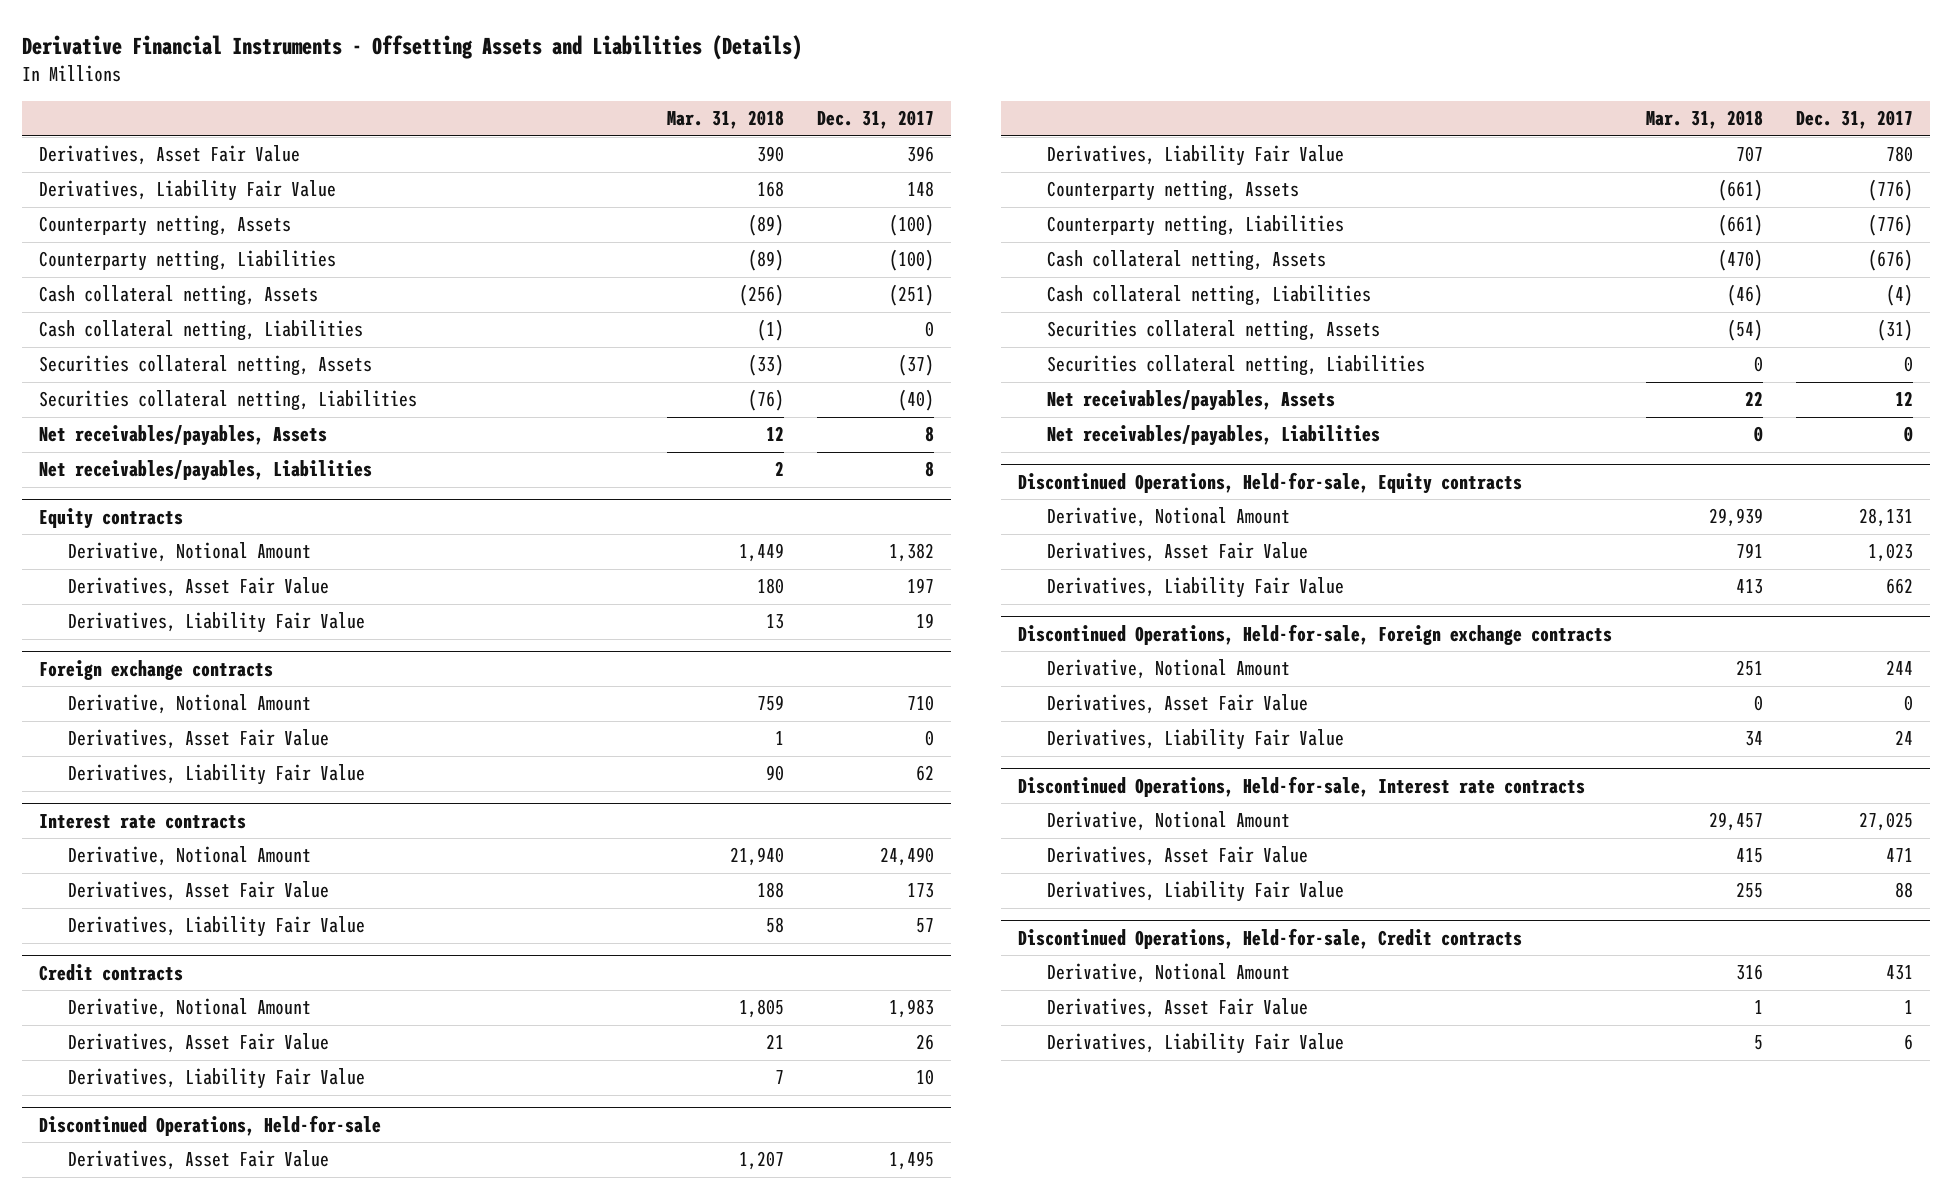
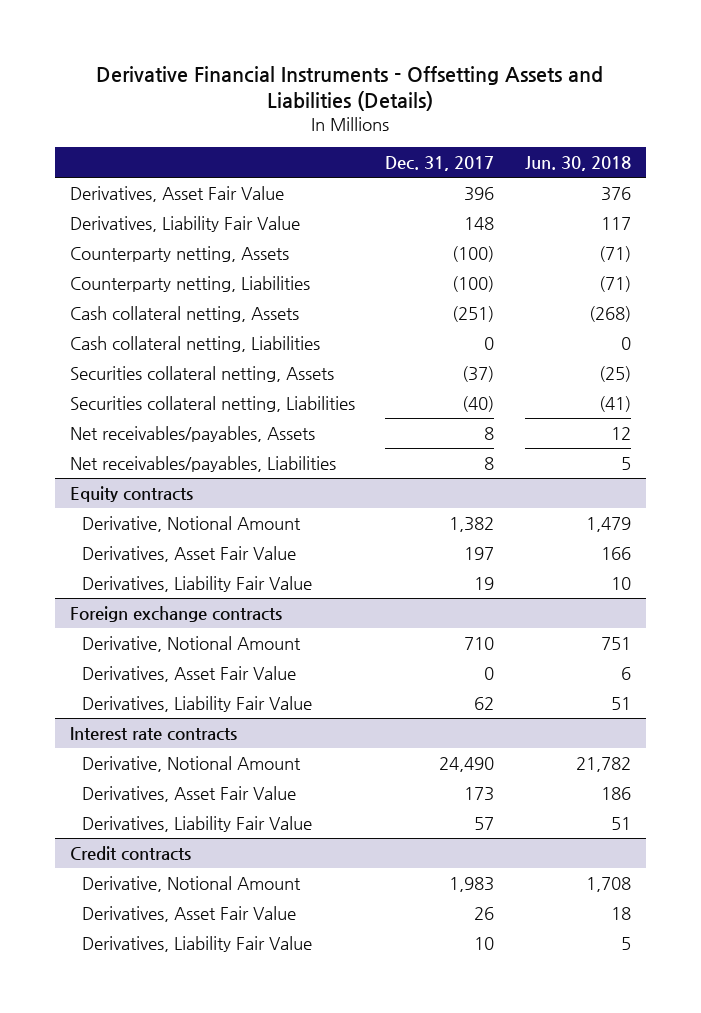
[666,110,784,130] Mar. 31, 2018 -> none
none -> [524,156,631,172] Jun. 30, 2018
[39,1114,382,1136] Discontinued Operations, Held-for-sale -> none
[68,1150,330,1171] Derivatives, Asset Fair Value -> none
[1047,145,1345,167] Derivatives, Liability Fair Value -> none
[1047,180,1300,202] Counterparty netting, Assets -> none
[1047,215,1345,237] Counterparty netting, Liabilities -> none
[1047,250,1327,272] Cash collateral netting, Assets -> none
[1047,285,1372,307] Cash collateral netting, Liabilities -> none
[1047,320,1381,342] Securities collateral netting, Assets -> none
[1047,355,1426,377] Securities collateral netting, Liabilities -> none
[1047,390,1336,412] Net receivables/payables, Assets -> none
[1047,425,1381,447] Net receivables/payables, Liabilities -> none
[1018,471,1523,494] Discontinued Operations, Held-for-sale, Equity contracts -> none
[1047,507,1291,528] Derivative, Notional Amount -> none
[1047,542,1309,563] Derivatives, Asset Fair Value -> none
[1047,577,1345,599] Derivatives, Liability Fair Value -> none
[1018,623,1613,645] Discontinued Operations, Held-for-sale, Foreign exchange contracts -> none
[1047,659,1291,680] Derivative, Notional Amount -> none
[1047,694,1309,715] Derivatives, Asset Fair Value -> none
[1047,729,1345,751] Derivatives, Liability Fair Value -> none
[1018,775,1586,797] Discontinued Operations, Held-for-sale, Interest rate contracts -> none
[1047,811,1291,832] Derivative, Notional Amount -> none
[1047,846,1309,867] Derivatives, Asset Fair Value -> none
[1047,881,1345,903] Derivatives, Liability Fair Value -> none
[1018,927,1523,949] Discontinued Operations, Held-for-sale, Credit contracts -> none
[1047,963,1291,984] Derivative, Notional Amount -> none
[1047,998,1309,1019] Derivatives, Asset Fair Value -> none
[1047,1033,1345,1055] Derivatives, Liability Fair Value -> none

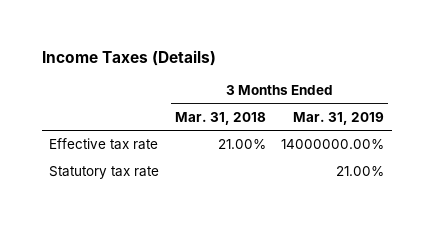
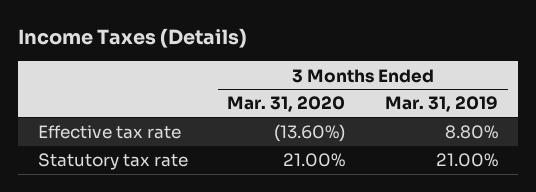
[174,111,266,125] Mar. 31, 2018 -> none
none -> [227,96,346,113] Mar. 31, 2020
[281,139,385,150] 14000000.00% -> [445,125,499,140] 8.80%

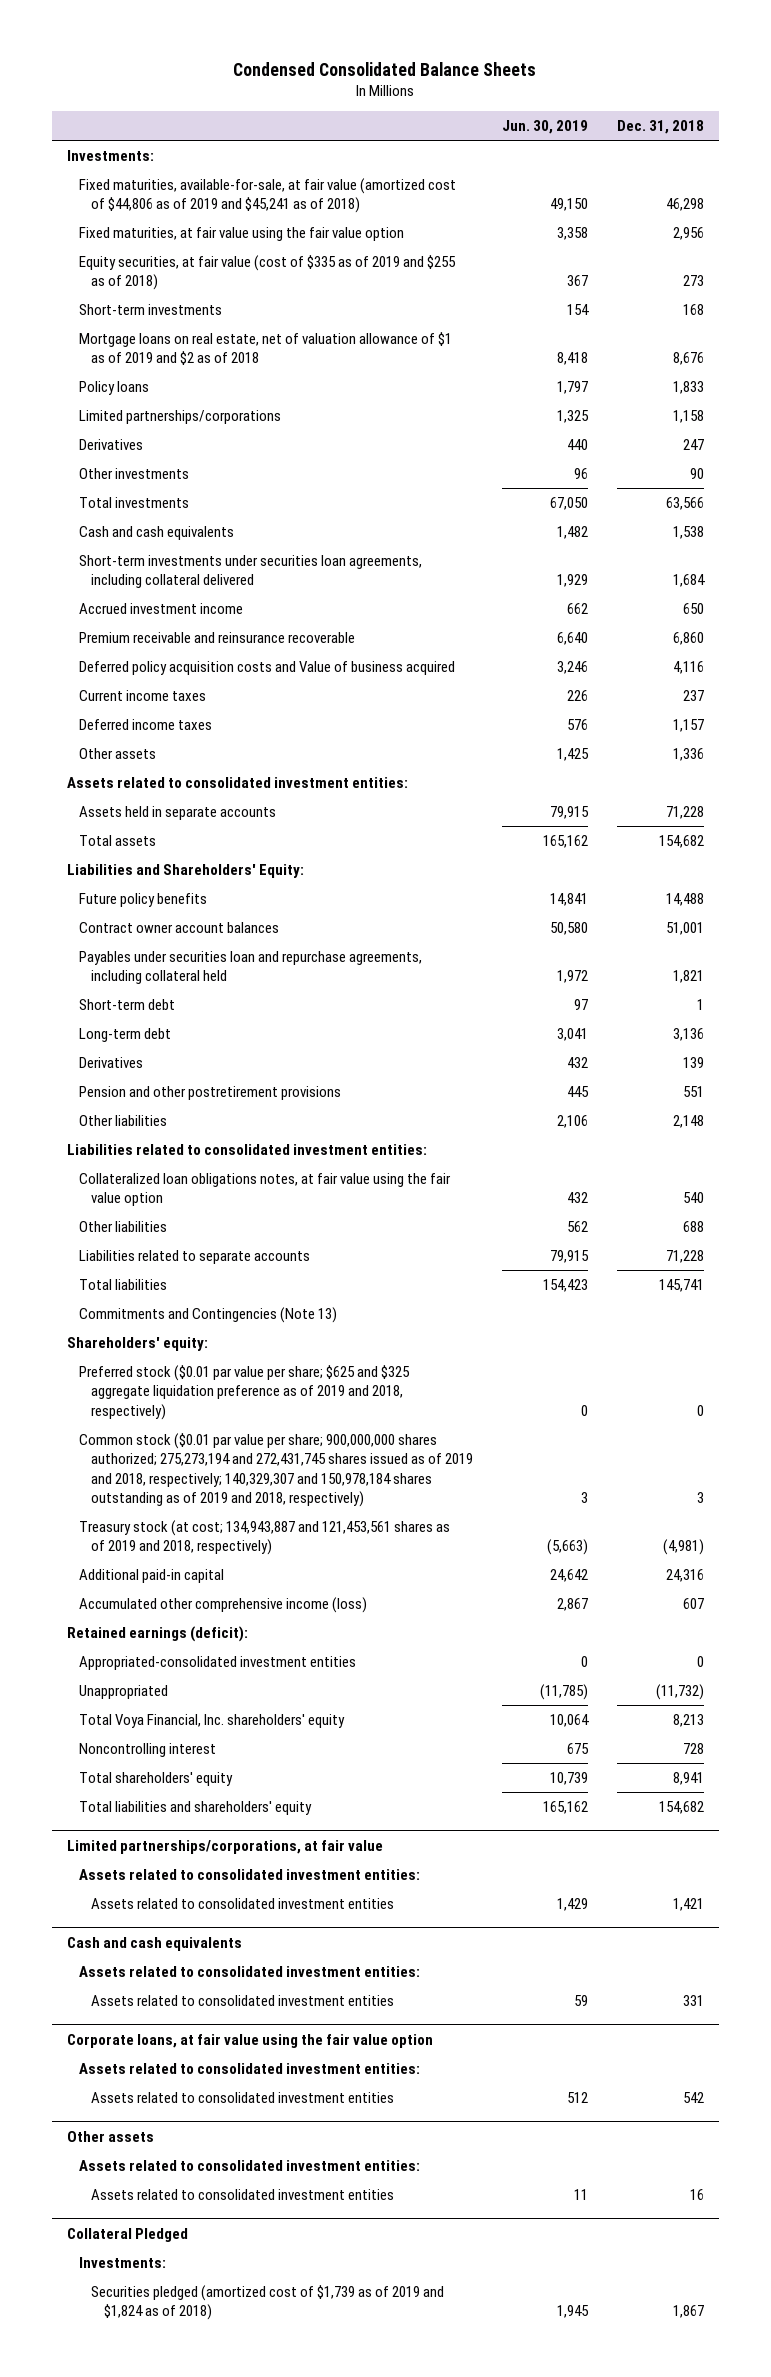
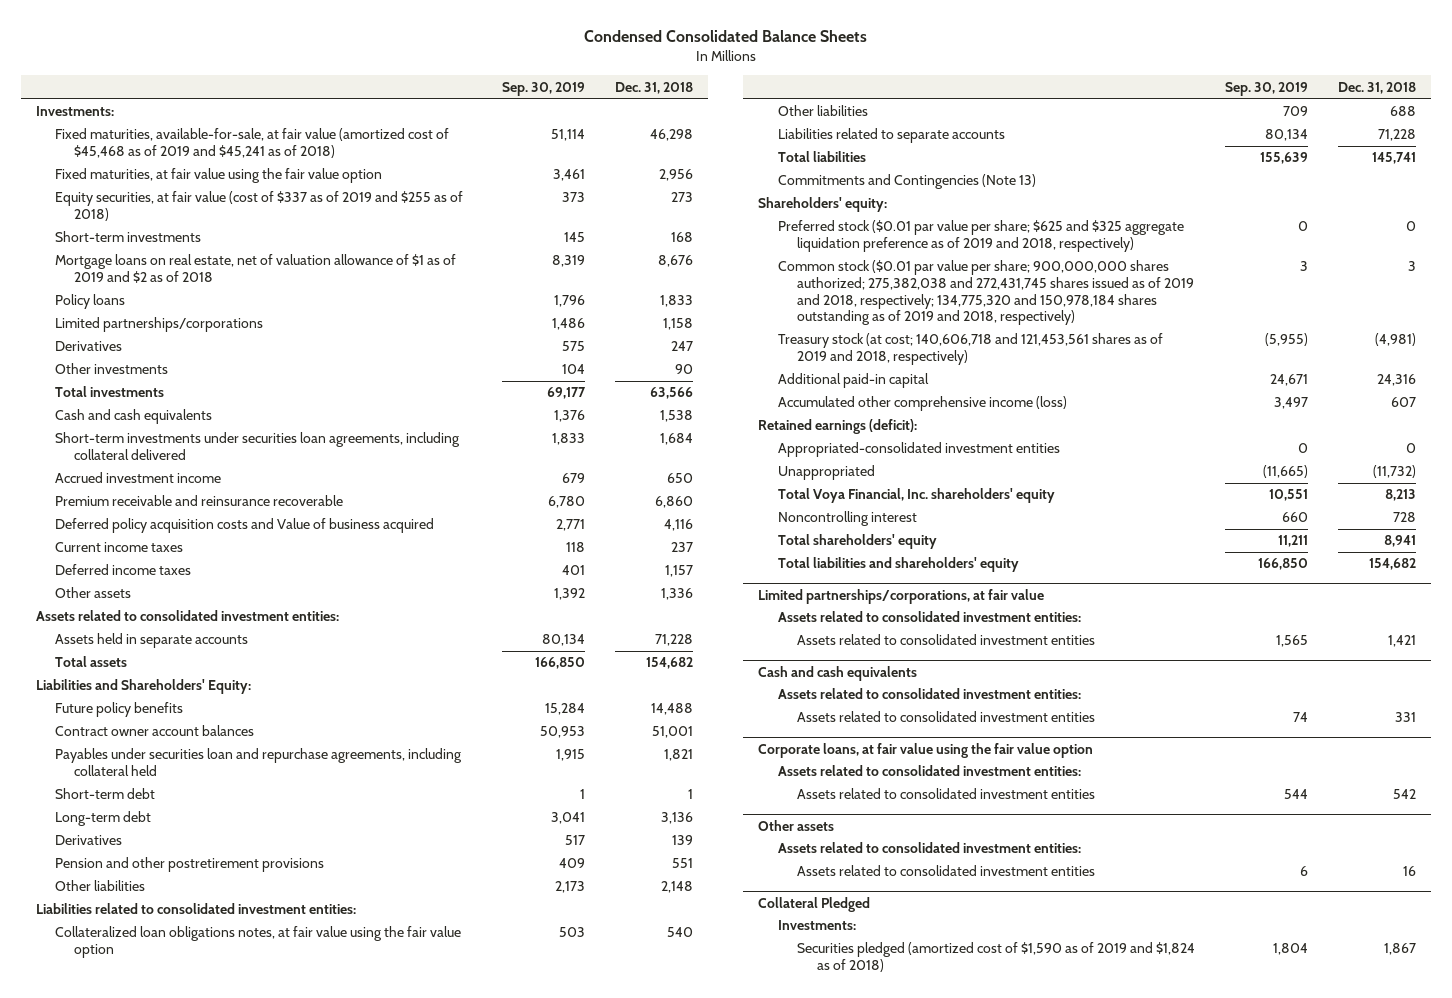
[502,120,589,135] Jun. 30, 2019 -> none
none -> [502,81,586,96] Sep. 30, 2019
[79,177,457,214] Fixed maturities, available-for-sale, at fair value (amortized cost of $44,806 as of 2019 and $45,241 as of 2018) -> [54,128,449,159] Fixed maturities, available-for-sale, at fair value (amortized cost of $45,468 as of 2019 and $45,241 as of 2018)
[79,254,457,291] Equity securities, at fair value (cost of $335 as of 2019 and $255 as of 2018) -> [54,191,463,222] Equity securities, at fair value (cost of $337 as of 2019 and $255 as of 2018)
[79,1432,474,1508] Common stock ($0.01 par value per share; 900,000,000 shares authorized; 275,273,194 and 272,431,745 shares issued as of 2019 and 2018, respectively; 140,329,307 and 150,978,184 shares outstanding as of 2019 and 2018, respectively) -> [777,260,1195,326] Common stock ($0.01 par value per share; 900,000,000 shares authorized; 275,382,038 and 272,431,745 shares issued as of 2019 and 2018, respectively; 134,775,320 and 150,978,184 shares outstanding as of 2019 and 2018, respectively)
[79,1519,451,1556] Treasury stock (at cost; 134,943,887 and 121,453,561 shares as of 2019 and 2018, respectively) -> [777,333,1163,366] Treasury stock (at cost; 140,606,718 and 121,453,561 shares as of 2019 and 2018, respectively)
[91,2284,445,2321] Securities pledged (amortized cost of $1,739 as of 2019 and $1,824 as of 2018) -> [797,942,1196,973] Securities pledged (amortized cost of $1,590 as of 2019 and $1,824 as of 2018)

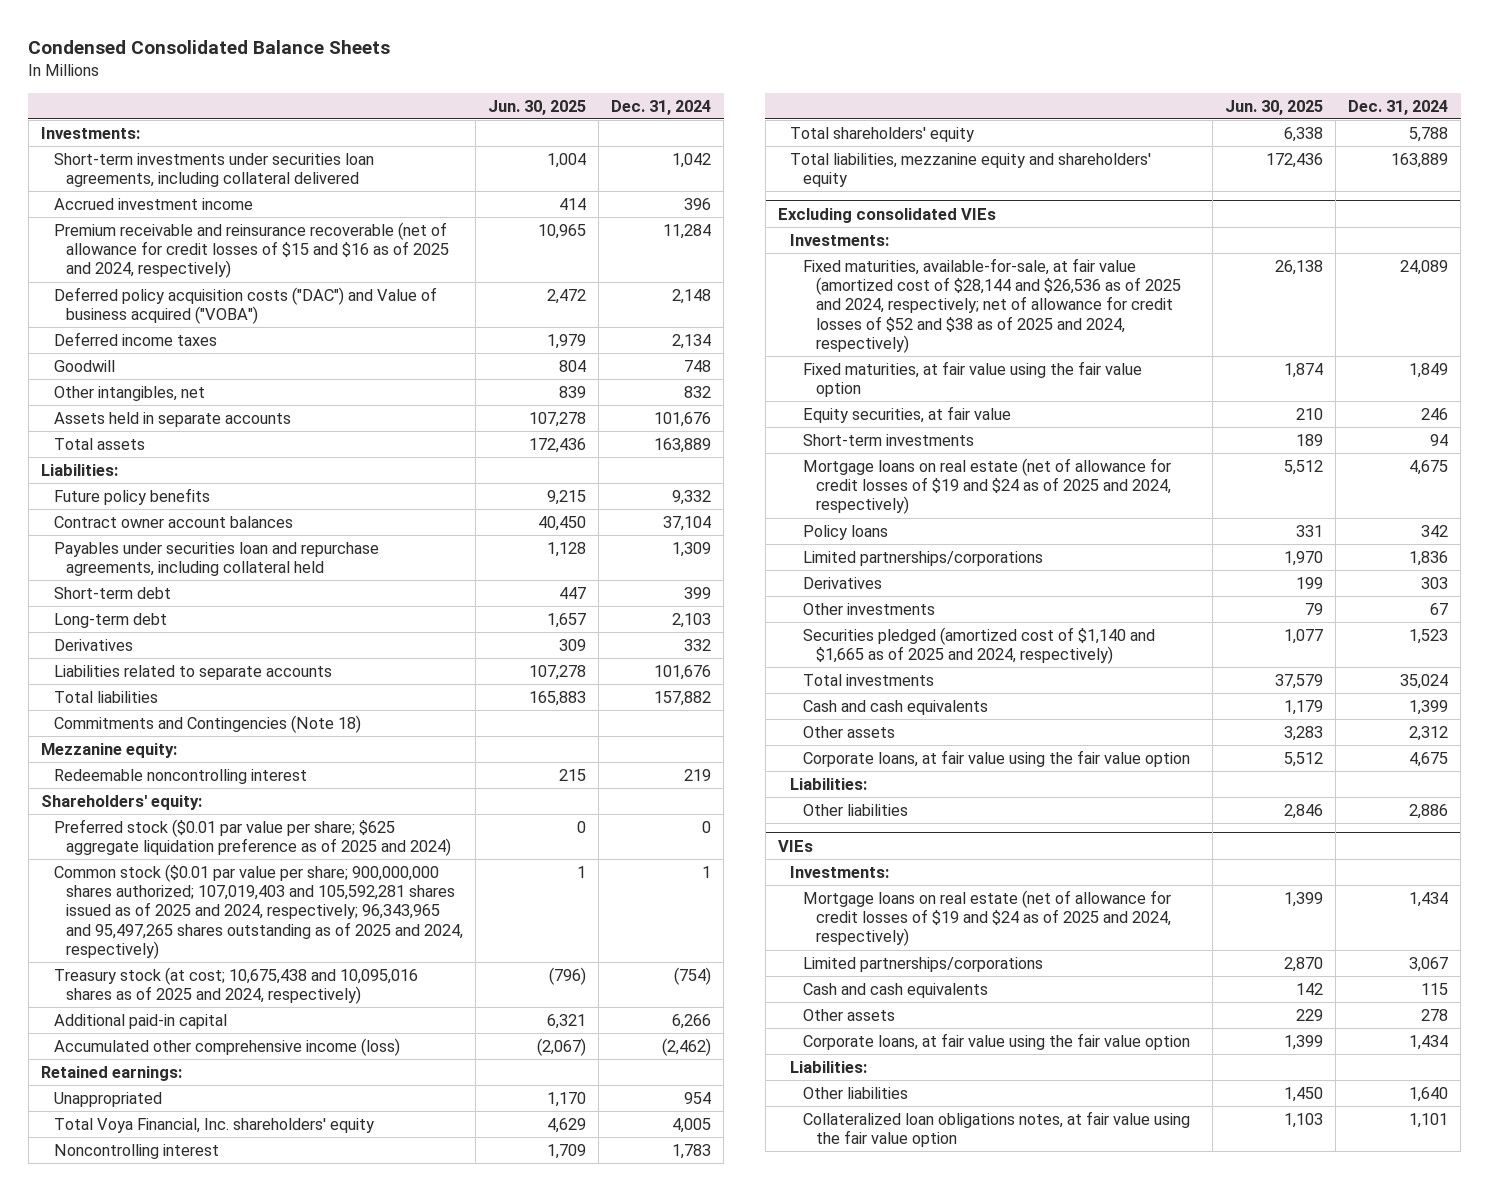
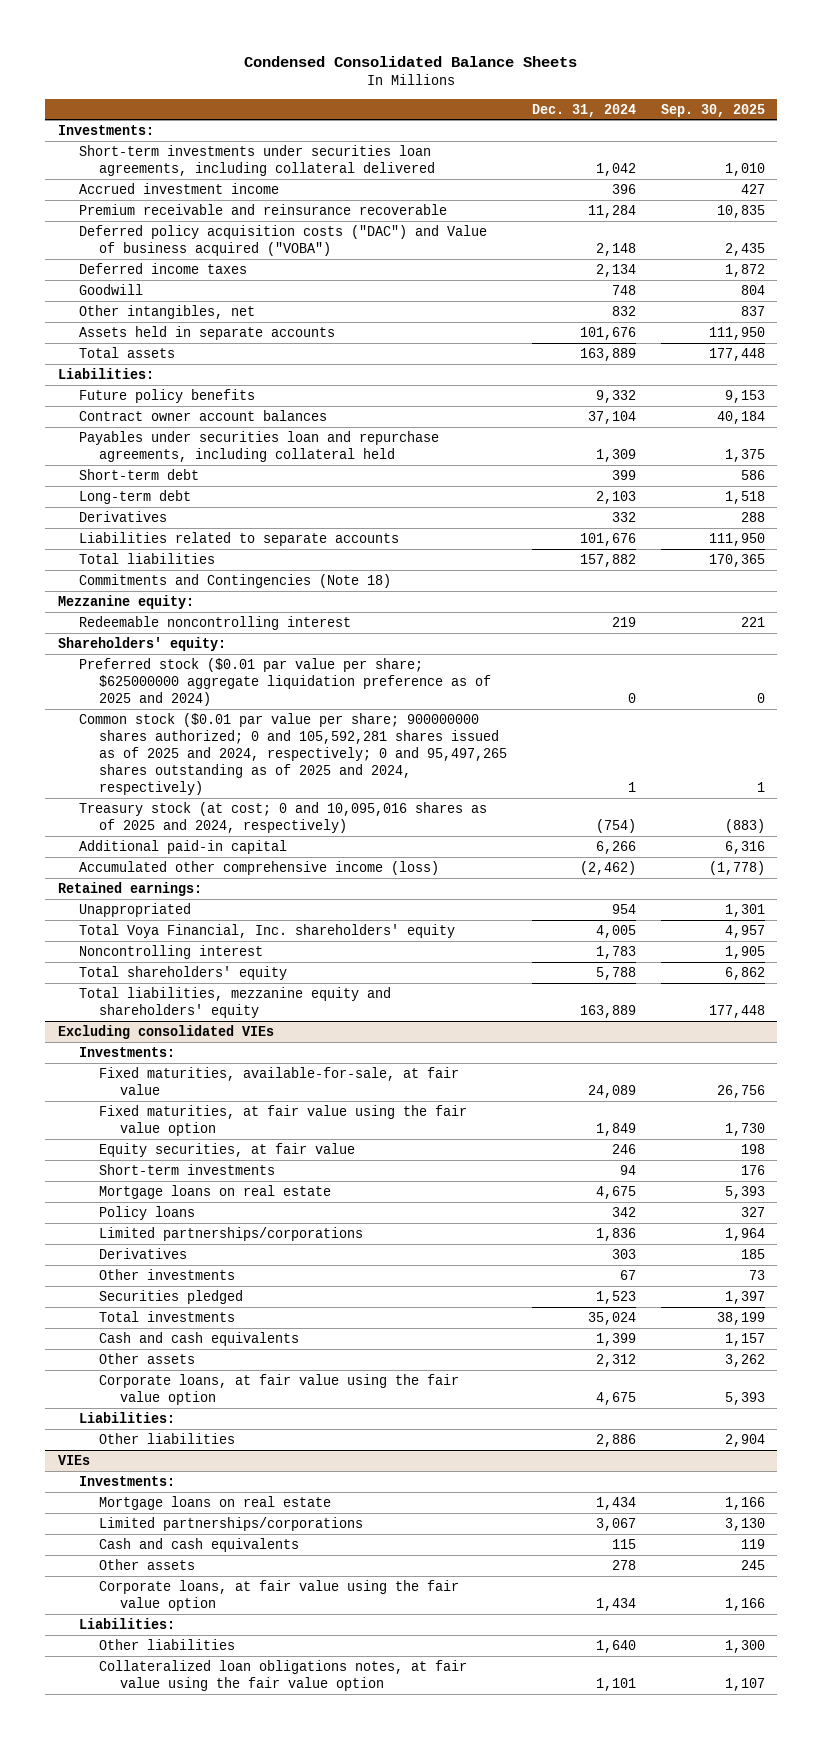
[488,99,587,115] Jun. 30, 2025 -> none
none -> [660,103,765,117] Sep. 30, 2025
[53,221,450,279] Premium receivable and reinsurance recoverable (net of allowance for credit losses of $15 and $16 as of 2025 and 2024, respectively) -> [78,203,447,215] Premium receivable and reinsurance recoverable
[53,818,452,857] Preferred stock ($0.01 par value per share; $625 aggregate liquidation preference as of 2025 and 2024) -> [78,657,492,707] Preferred stock ($0.01 par value per share; $625000000 aggregate liquidation preference as of 2025 and 2024)
[53,863,464,959] Common stock ($0.01 par value per share; 900,000,000 shares authorized; 107,019,403 and 105,592,281 shares issued as of 2025 and 2024, respectively; 96,343,965 and 95,497,265 shares outstanding as of 2025 and 2024, respectively) -> [78,712,508,796] Common stock ($0.01 par value per share; 900000000 shares authorized; 0 and 105,592,281 shares issued as of 2025 and 2024, respectively; 0 and 95,497,265 shares outstanding as of 2025 and 2024, respectively)
[53,966,418,1005] Treasury stock (at cost; 10,675,438 and 10,095,016 shares as of 2025 and 2024, respectively) -> [78,801,487,833] Treasury stock (at cost; 0 and 10,095,016 shares as of 2025 and 2024, respectively)
[802,257,1181,353] Fixed maturities, available-for-sale, at fair value (amortized cost of $28,144 and $26,536 as of 2025 and 2024, respectively; net of allowance for credit losses of $52 and $38 as of 2025 and 2024, respectively) -> [99,1066,460,1095] Fixed maturities, available-for-sale, at fair value
[802,457,1171,515] Mortgage loans on real estate (net of allowance for credit losses of $19 and $24 as of 2025 and 2024, respectively) -> [99,1184,332,1199] Mortgage loans on real estate
[802,626,1155,665] Securities pledged (amortized cost of $1,140 and $1,665 as of 2025 and 2024, respectively) -> [99,1289,244,1304] Securities pledged
[802,889,1171,947] Mortgage loans on real estate (net of allowance for credit losses of $19 and $24 as of 2025 and 2024, respectively) -> [99,1495,332,1510] Mortgage loans on real estate

